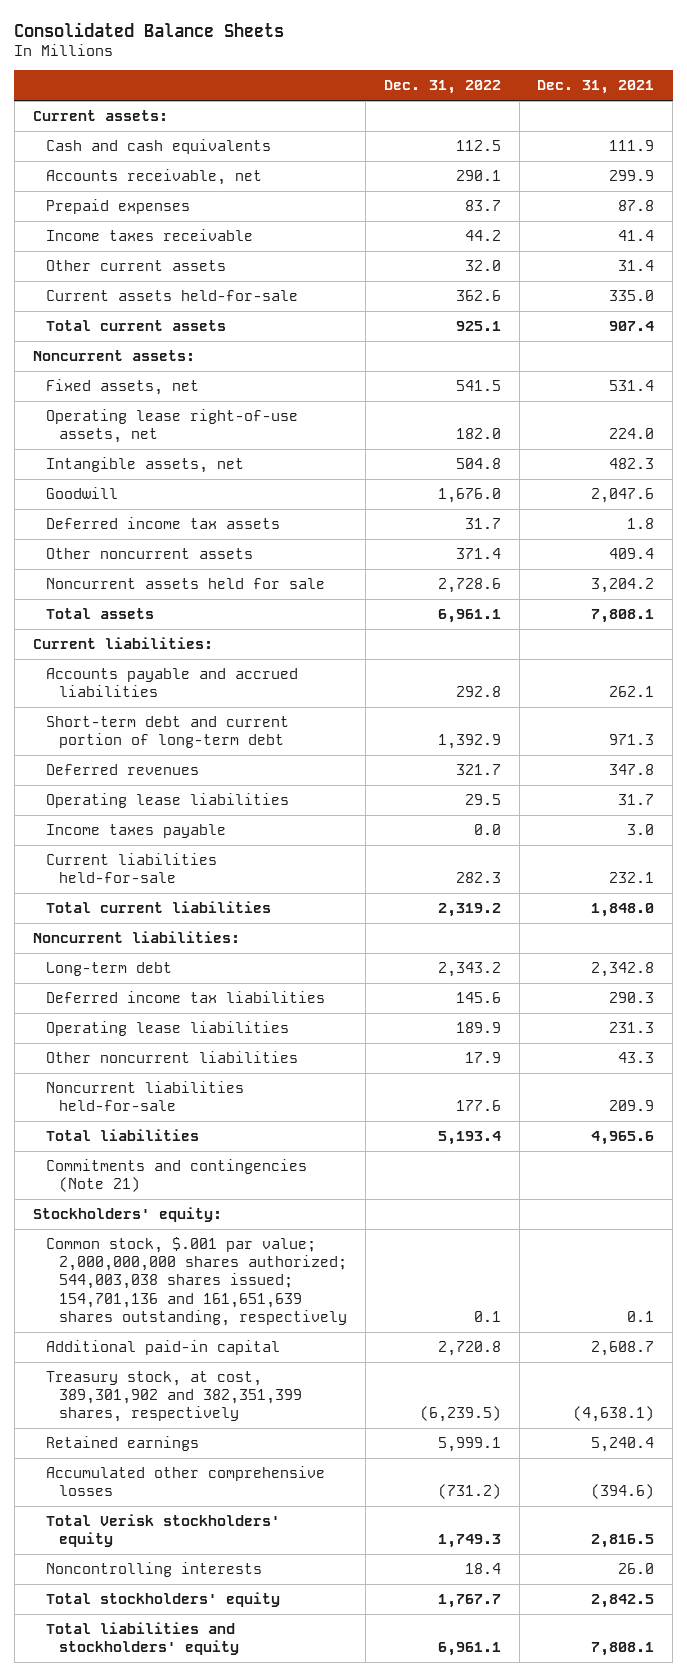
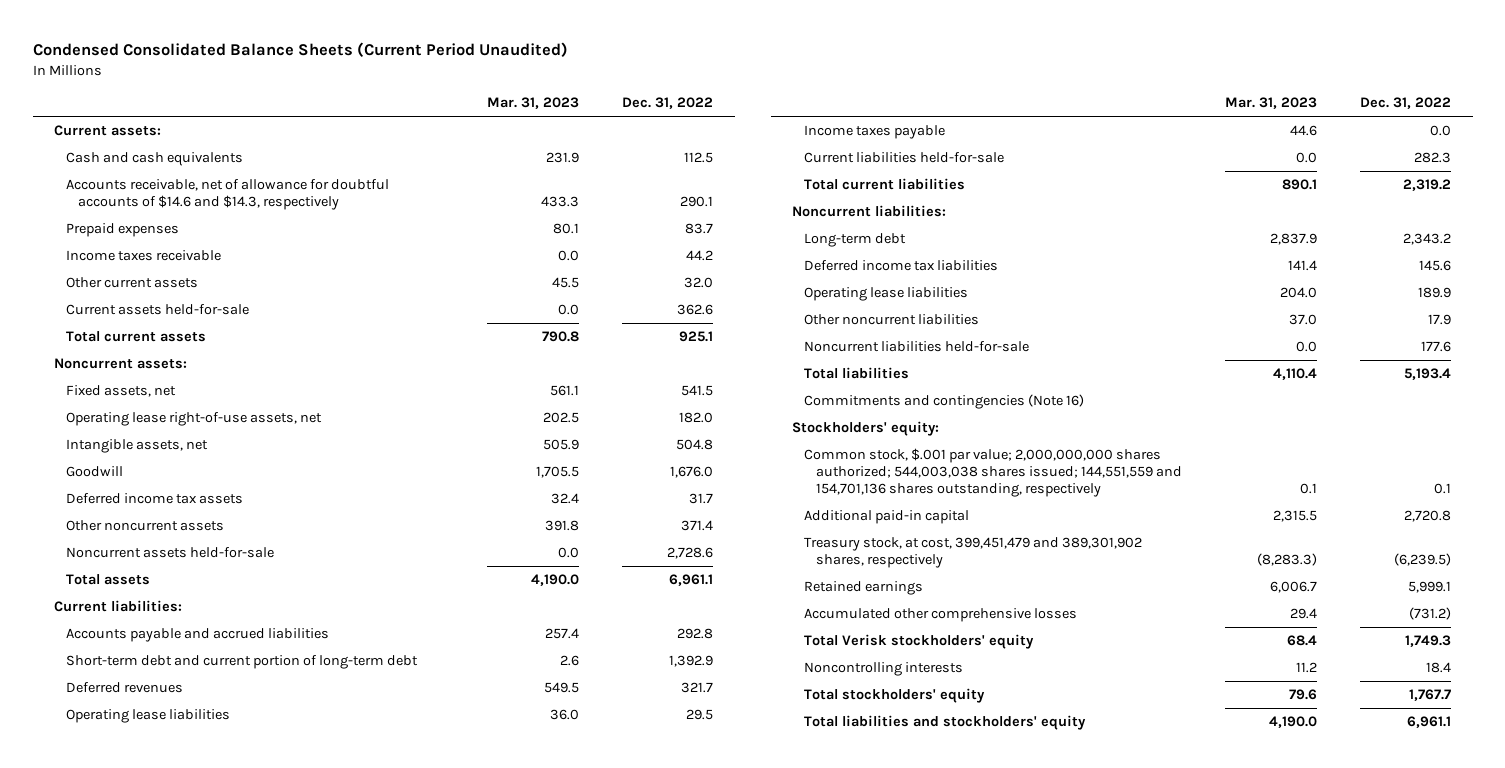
[14,21,285,37] Consolidated Balance Sheets -> [32,42,568,58] Condensed Consolidated Balance Sheets (Current Period Unaudited)
[537,80,655,95] Dec. 31, 2021 -> none
none -> [487,97,580,110] Mar. 31, 2023
[45,168,262,185] Accounts receivable, net -> [66,179,390,211] Accounts receivable, net of allowance for doubtful accounts of $14.6 and $14.3, respectively
[45,577,325,589] Noncurrent assets held for sale -> [66,547,275,559] Noncurrent assets held-for-sale
[45,1158,307,1193] Commitments and contingencies (Note 21) -> [804,394,1085,410] Commitments and contingencies (Note 16)
[45,1236,347,1327] Common stock, $.001 par value; 2,000,000,000 shares authorized; 544,003,038 shares issued; 154,701,136 and 161,651,639 shares outstanding, respectively -> [804,448,1183,497] Common stock, $.001 par value; 2,000,000,000 shares authorized; 544,003,038 shares issued; 144,551,559 and 154,701,136 shares outstanding, respectively
[45,1370,302,1423] Treasury stock, at cost, 389,301,902 and 382,351,399 shares, respectively -> [804,537,1143,569] Treasury stock, at cost, 399,451,479 and 389,301,902 shares, respectively

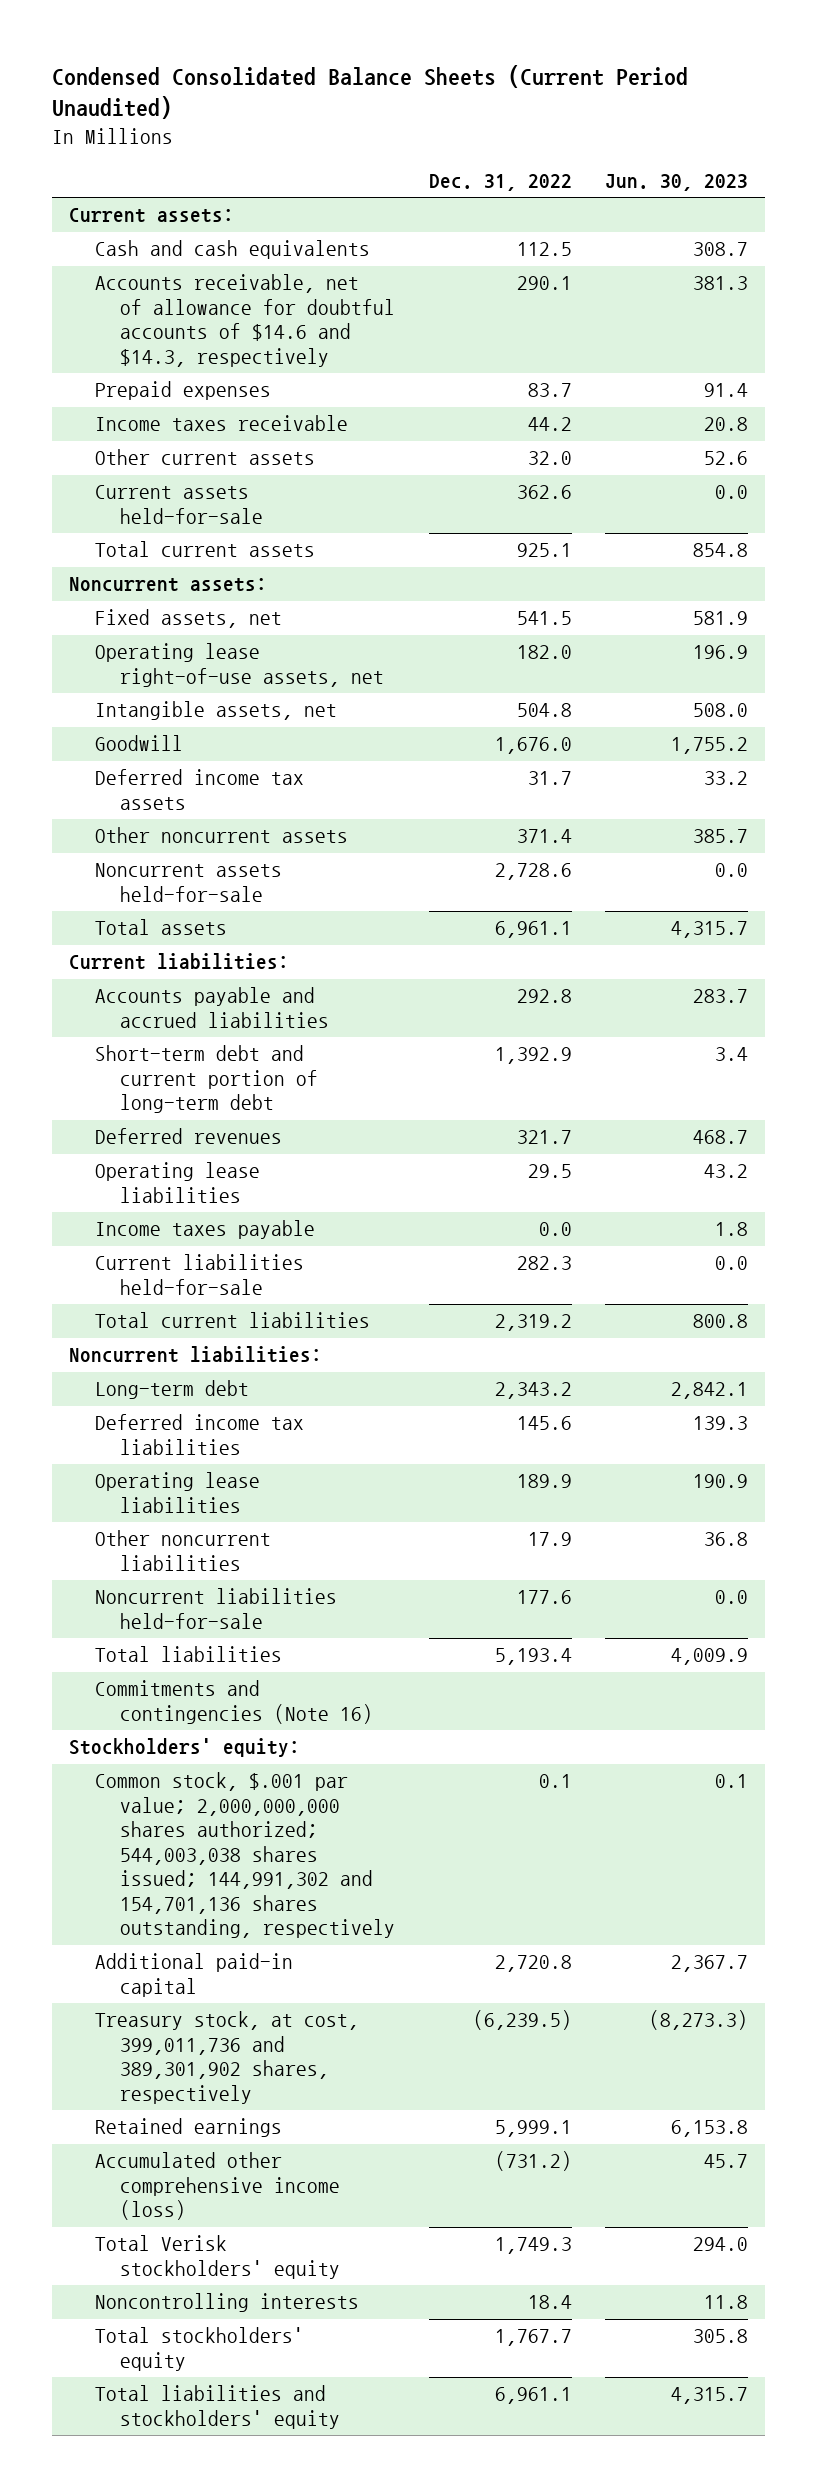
[487,97,580,110] Mar. 31, 2023 -> none
none -> [605,173,749,191] Jun. 30, 2023
[804,448,1183,497] Common stock, $.001 par value; 2,000,000,000 shares authorized; 544,003,038 shares issued; 144,551,559 and 154,701,136 shares outstanding, respectively -> [94,1772,396,1939] Common stock, $.001 par value; 2,000,000,000 shares authorized; 544,003,038 shares issued; 144,991,302 and 154,701,136 shares outstanding, respectively
[804,537,1143,569] Treasury stock, at cost, 399,451,479 and 389,301,902 shares, respectively -> [94,2011,359,2104] Treasury stock, at cost, 399,011,736 and 389,301,902 shares, respectively
[804,608,1078,623] Accumulated other comprehensive losses -> [94,2152,341,2221] Accumulated other comprehensive income (loss)

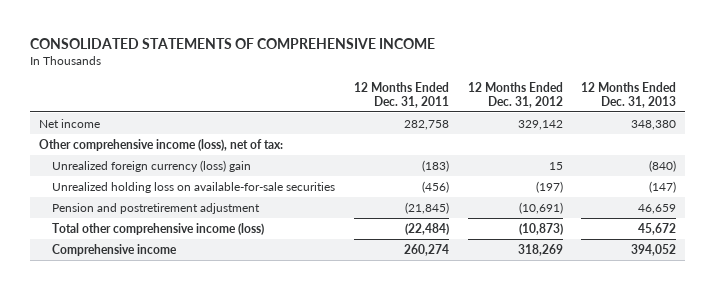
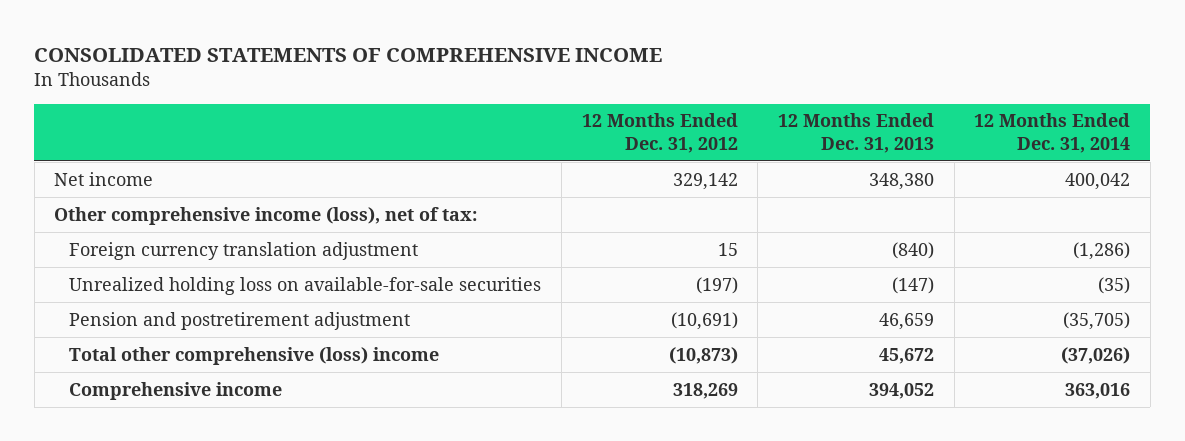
[353,81,449,108] 12 Months Ended Dec. 31, 2011 -> none
none -> [974,113,1131,153] 12 Months Ended Dec. 31, 2014
[52,159,252,172] Unrealized foreign currency (loss) gain -> [69,241,419,260] Foreign currency translation adjustment
[52,222,265,235] Total other comprehensive income (loss) -> [69,346,440,365] Total other comprehensive (loss) income

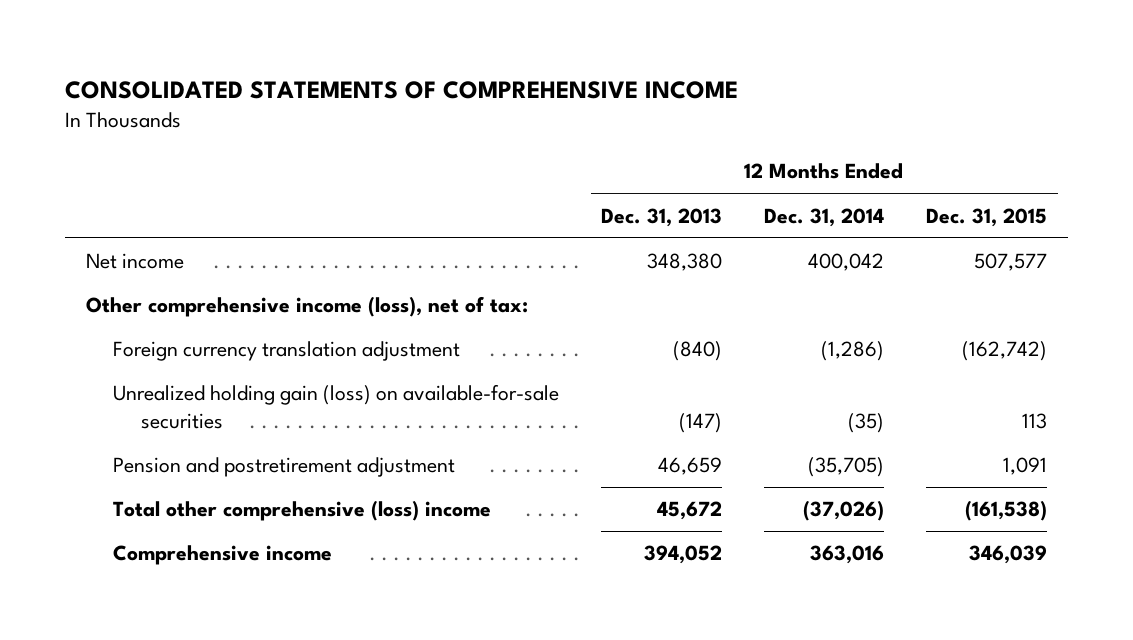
[581,113,738,153] 12 Months Ended Dec. 31, 2012 -> none
none -> [926,207,1048,227] Dec. 31, 2015
[69,276,542,295] Unrealized holding loss on available-for-sale securities -> [113,384,560,429] Unrealized holding gain (loss) on available-for-sale securities

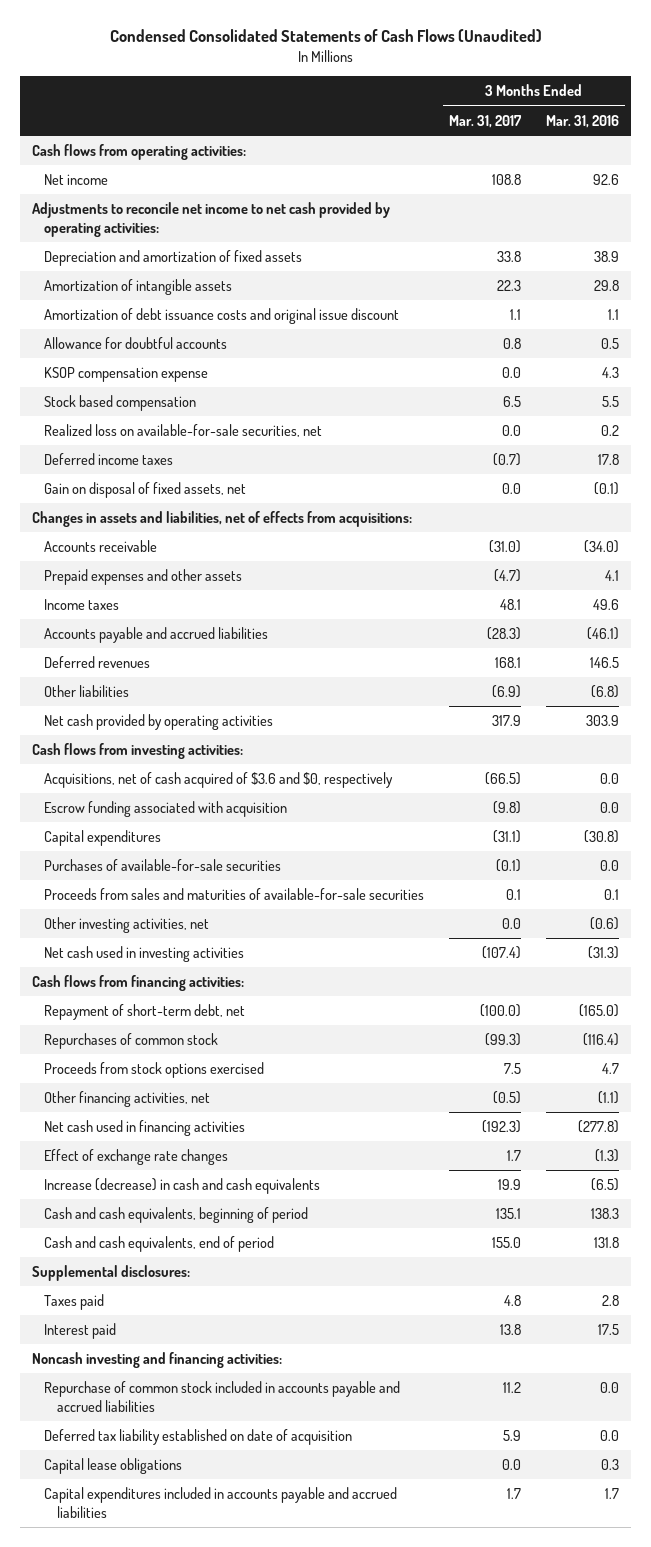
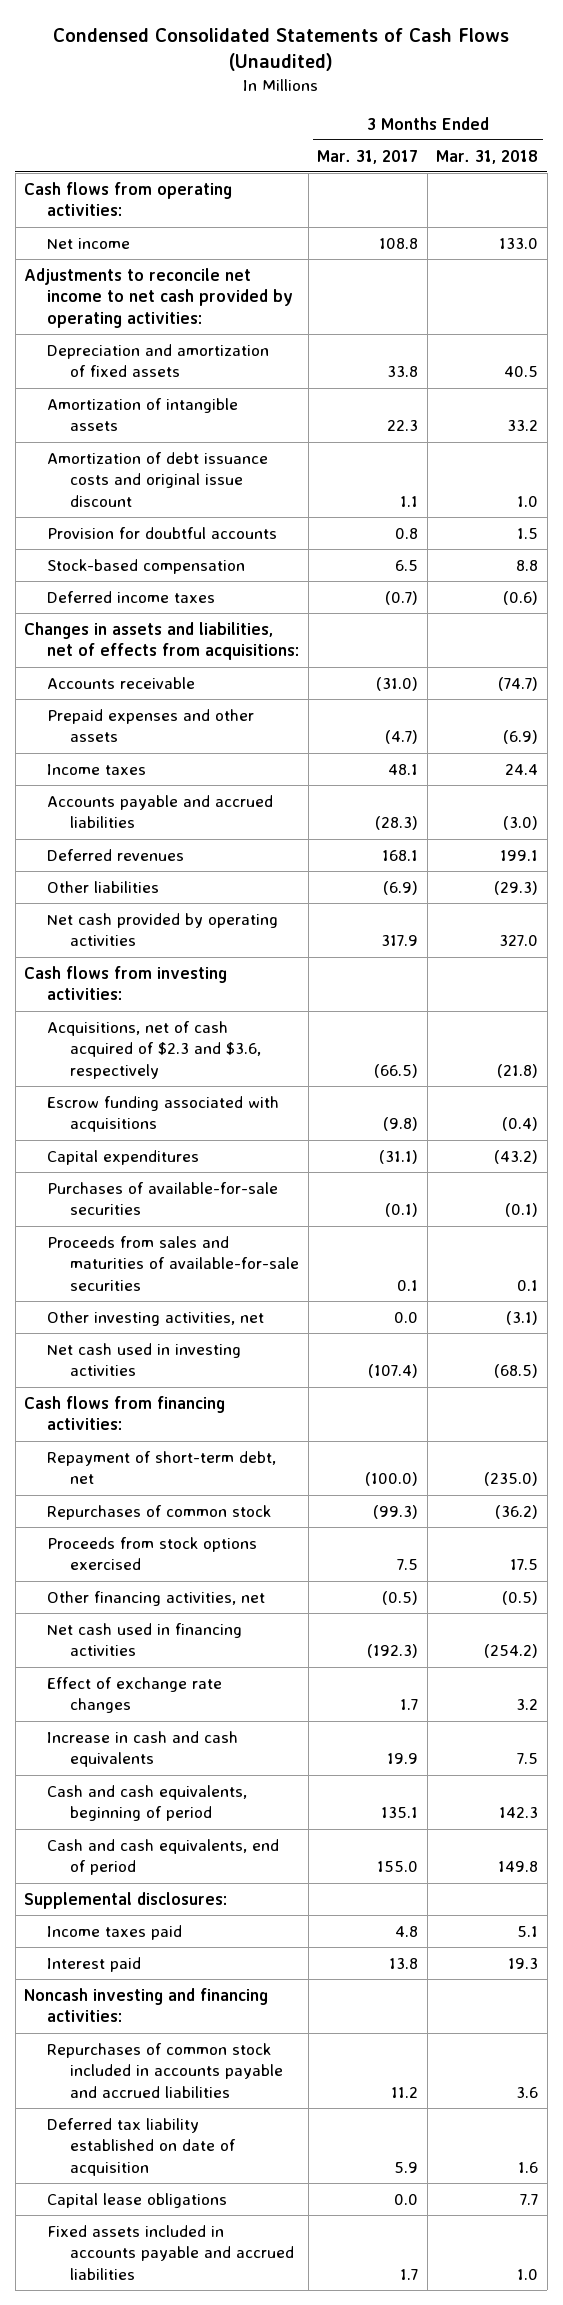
[545,114,619,128] Mar. 31, 2016 -> none
none -> [436,149,539,164] Mar. 31, 2018
[44,366,209,382] KSOP compensation expense -> none
[44,423,323,437] Realized loss on available-for-sale securities, net -> none
[44,336,228,349] Allowance for doubtful accounts -> [47,526,278,539] Provision for doubtful accounts
[44,394,197,411] Stock based compensation -> [47,558,246,574] Stock-based compensation
[44,481,247,498] Gain on disposal of fixed assets, net -> none
[44,771,394,788] Acquisitions, net of cash acquired of $3.6 and $0, respectively -> [47,1020,261,1080] Acquisitions, net of cash acquired of $2.3 and $3.6, respectively
[44,800,288,817] Escrow funding associated with acquisition -> [47,1095,280,1133] Escrow funding associated with acquisitions
[44,1177,321,1194] Increase (decrease) in cash and cash equivalents -> [47,1730,239,1768] Increase in cash and cash equivalents
[44,1293,105,1310] Taxes paid -> [47,1924,183,1940] Income taxes paid
[44,1380,401,1412] Repurchase of common stock included in accounts payable and accrued liabilities -> [47,2042,283,2099] Repurchases of common stock included in accounts payable and accrued liabilities
[44,1486,398,1518] Capital expenditures included in accounts payable and accrued liabilities -> [47,2224,294,2281] Fixed assets included in accounts payable and accrued liabilities

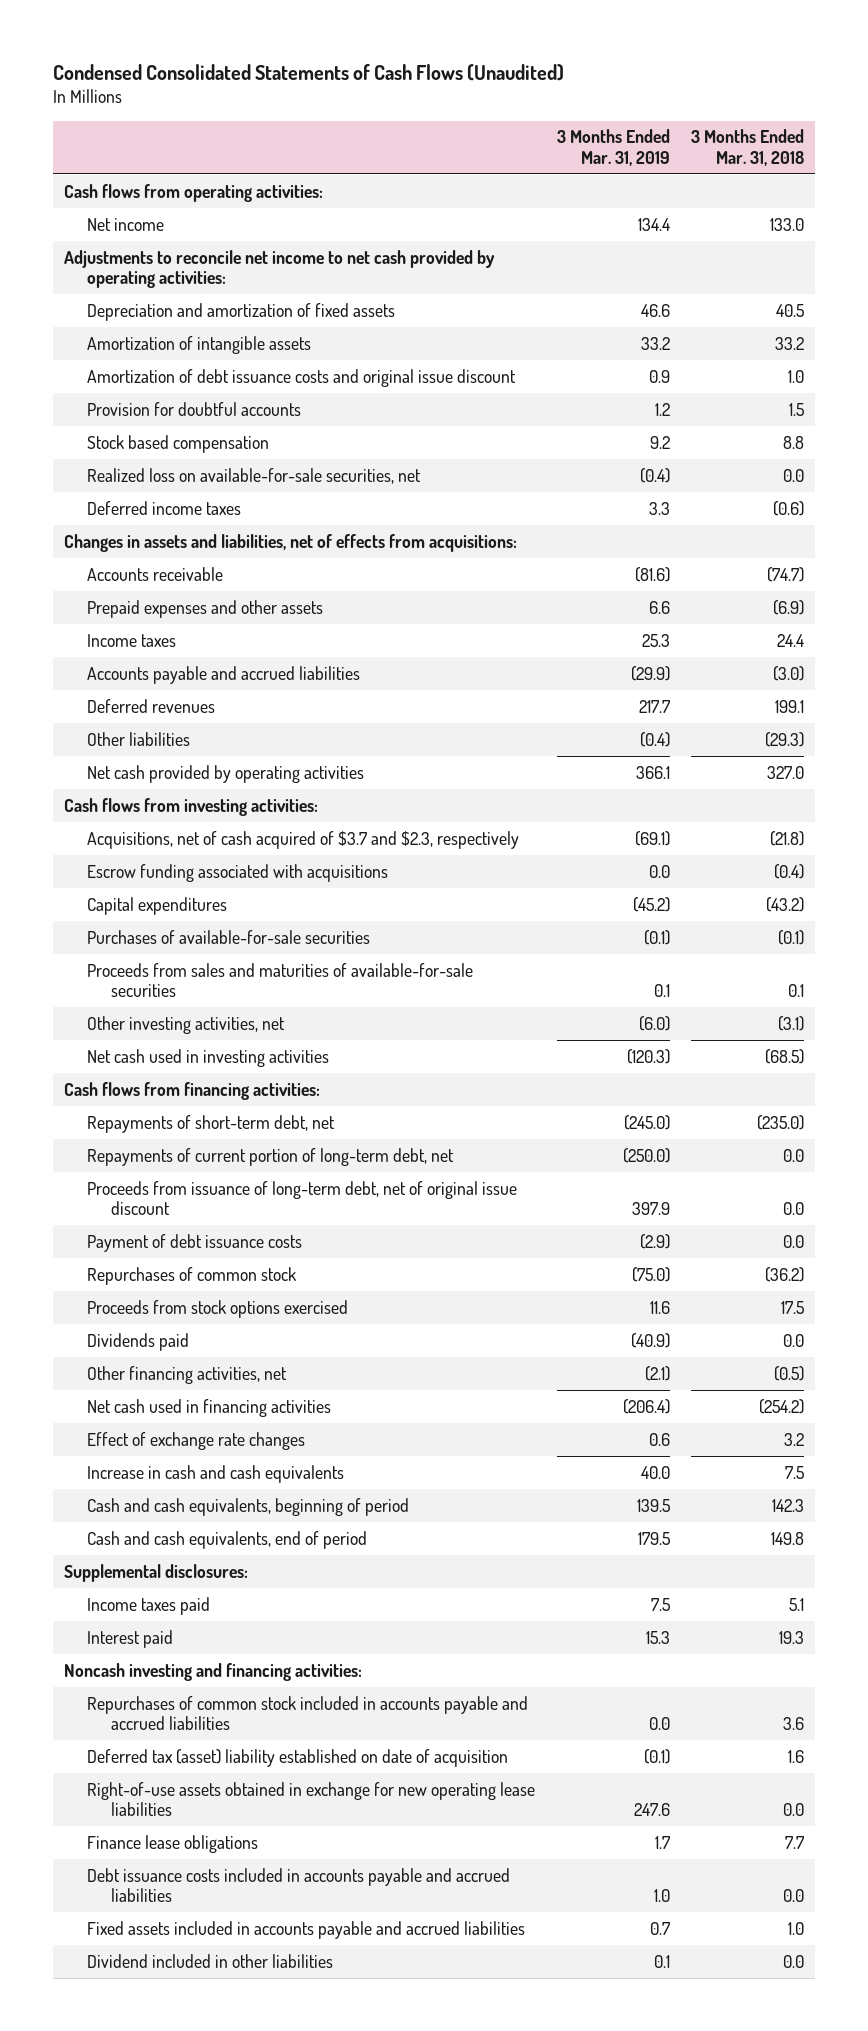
[317,149,419,164] Mar. 31, 2017 -> none
none -> [556,129,670,166] 3 Months Ended Mar. 31, 2019
[47,558,246,574] Stock-based compensation -> [87,434,270,453] Stock based compensation
none -> [87,467,422,484] Realized loss on available-for-sale securities, net
[47,1020,261,1080] Acquisitions, net of cash acquired of $2.3 and $3.6, respectively -> [87,830,520,849] Acquisitions, net of cash acquired of $3.7 and $2.3, respectively
[47,1450,277,1485] Repayment of short-term debt, net -> [87,1114,336,1133] Repayments of short-term debt, net
none -> [87,1147,455,1166] Repayments of current portion of long-term debt, net
none -> [87,1180,518,1216] Proceeds from issuance of long-term debt, net of original issue discount
none -> [87,1233,303,1252] Payment of debt issuance costs
none -> [87,1332,190,1351] Dividends paid
[47,2117,236,2177] Deferred tax liability established on date of acquisition -> [87,1748,509,1767] Deferred tax (asset) liability established on date of acquisition
none -> [87,1781,536,1817] Right-of-use assets obtained in exchange for new operating lease liabilities
[47,2192,228,2208] Capital lease obligations -> [87,1834,259,1853] Finance lease obligations
none -> [87,1867,511,1903] Debt issuance costs included in accounts payable and accrued liabilities
none -> [87,1953,334,1968] Dividend included in other liabilities

